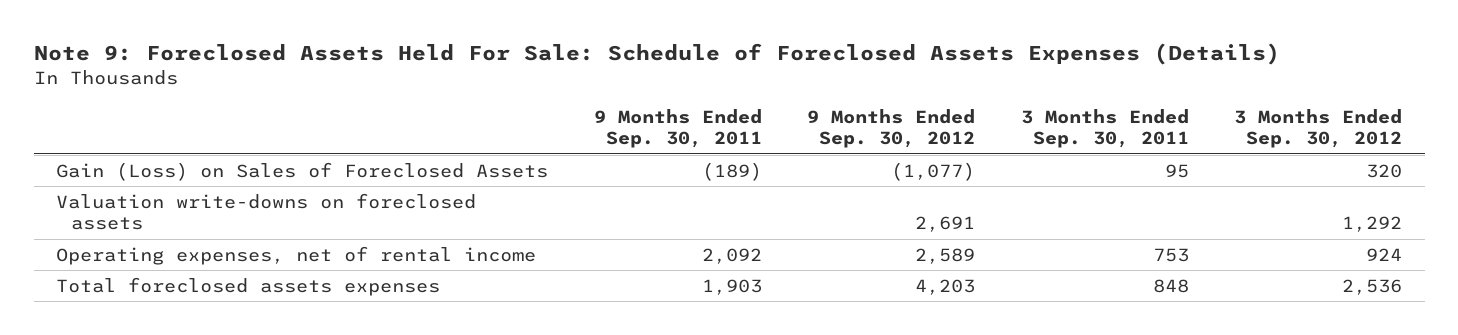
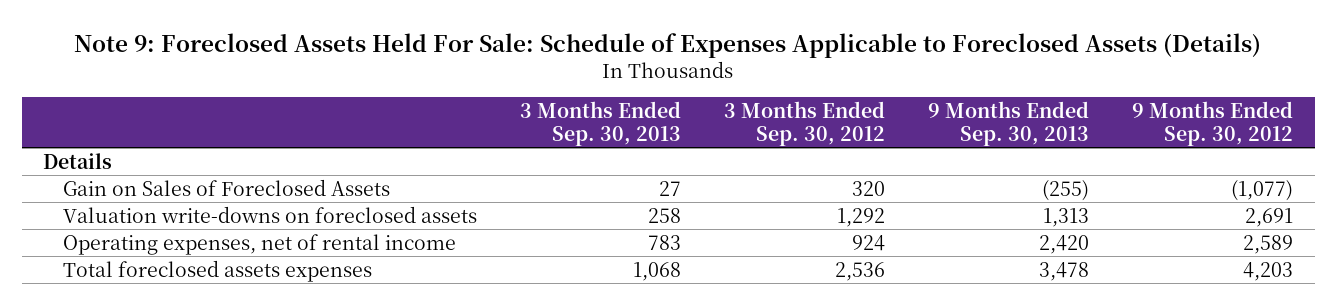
[33,43,1280,66] Note 9: Foreclosed Assets Held For Sale: Schedule of Foreclosed Assets Expenses (Details) -> [74,32,1262,58] Note 9: Foreclosed Assets Held For Sale: Schedule of Expenses Applicable to Foreclosed Assets (Details)
[593,108,762,149] 9 Months Ended Sep. 30, 2011 -> none
[1020,108,1189,149] 3 Months Ended Sep. 30, 2011 -> none
none -> [520,101,682,146] 3 Months Ended Sep. 30, 2013
none -> [928,101,1090,146] 9 Months Ended Sep. 30, 2013
none -> [43,152,113,169] Details
[56,161,549,181] Gain (Loss) on Sales of Foreclosed Assets -> [63,178,391,196] Gain on Sales of Foreclosed Assets

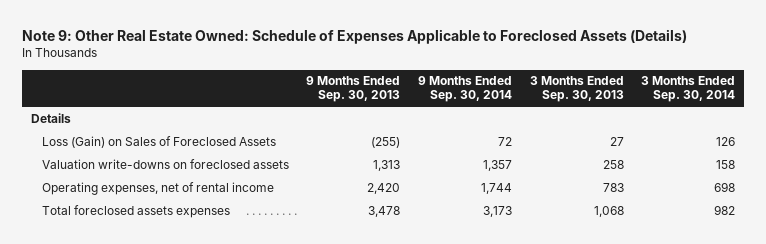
[74,32,1262,58] Note 9: Foreclosed Assets Held For Sale: Schedule of Expenses Applicable to Foreclosed Assets (Details) -> [22,29,688,45] Note 9: Other Real Estate Owned: Schedule of Expenses Applicable to Foreclosed Assets (Details)
[724,101,886,146] 3 Months Ended Sep. 30, 2012 -> none
[1132,101,1294,146] 9 Months Ended Sep. 30, 2012 -> none
none -> [417,76,512,103] 9 Months Ended Sep. 30, 2014
none -> [641,76,736,103] 3 Months Ended Sep. 30, 2014
[63,178,391,196] Gain on Sales of Foreclosed Assets -> [41,135,276,148] Loss (Gain) on Sales of Foreclosed Assets

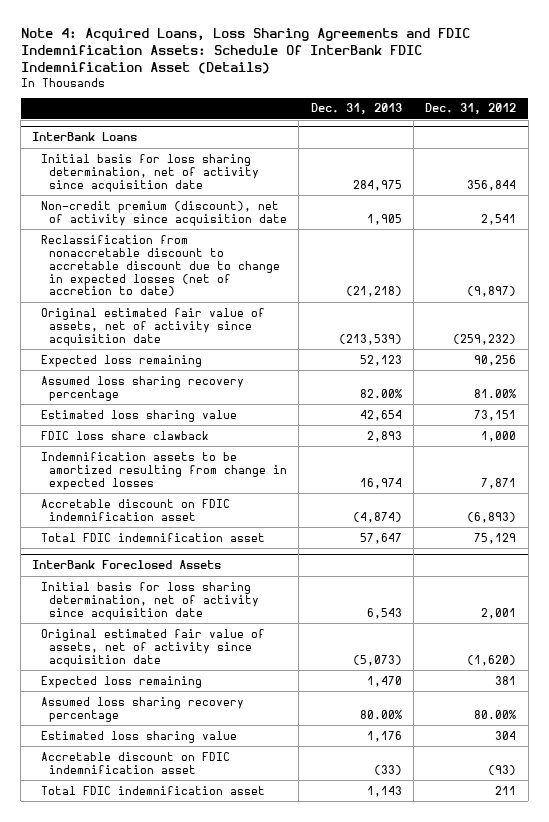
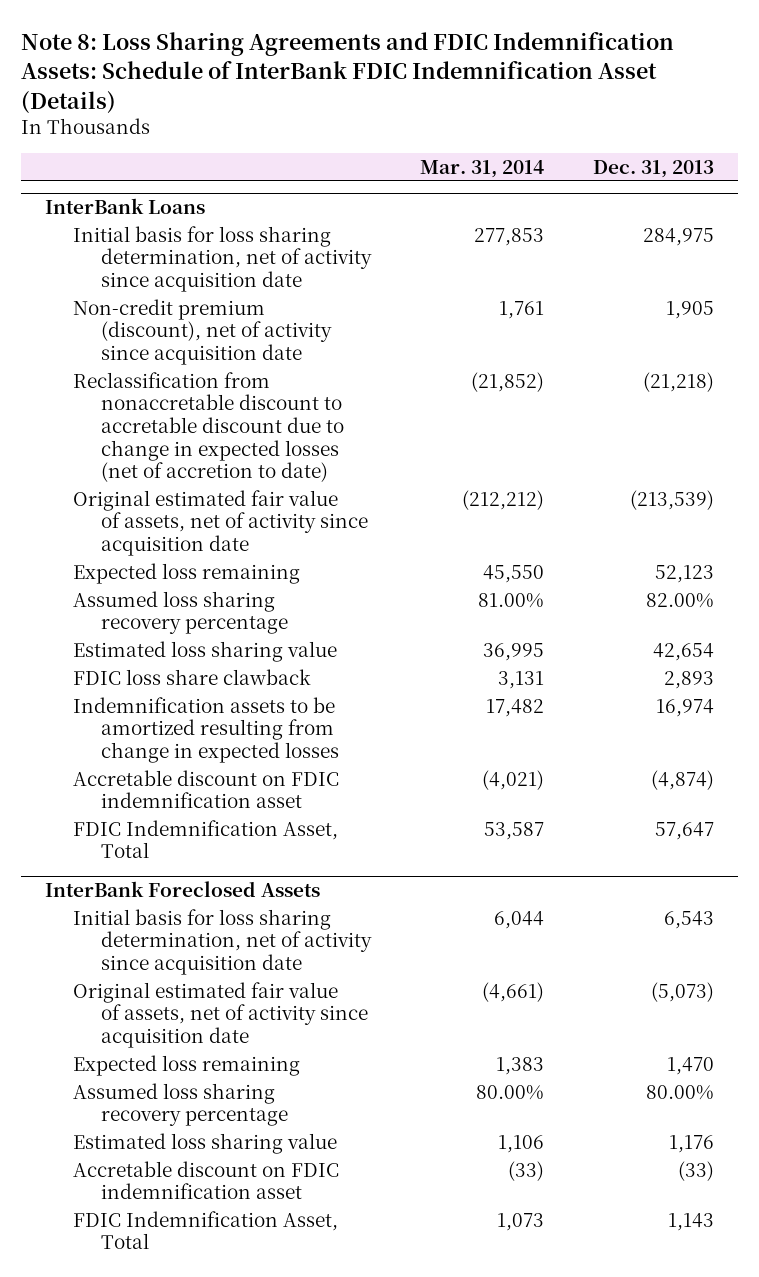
[20,27,470,74] Note 4: Acquired Loans, Loss Sharing Agreements and FDIC Indemnification Assets: Schedule Of InterBank FDIC Indemnification Asset (Details) -> [20,32,674,114] Note 8: Loss Sharing Agreements and FDIC Indemnification Assets: Schedule of InterBank FDIC Indemnification Asset (Details)
[425,103,517,115] Dec. 31, 2012 -> none
none -> [420,159,545,178] Mar. 31, 2014
[40,532,265,542] Total FDIC indemnification asset -> [73,819,339,859] FDIC Indemnification Asset, Total
[40,785,265,795] Total FDIC indemnification asset -> [73,1210,339,1250] FDIC Indemnification Asset, Total

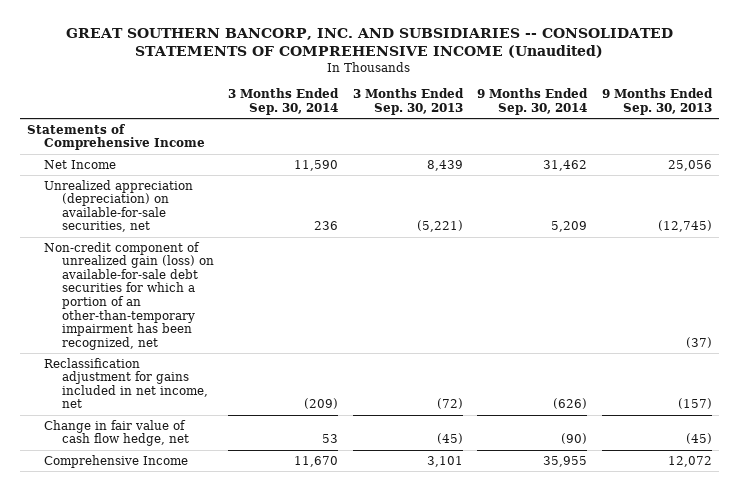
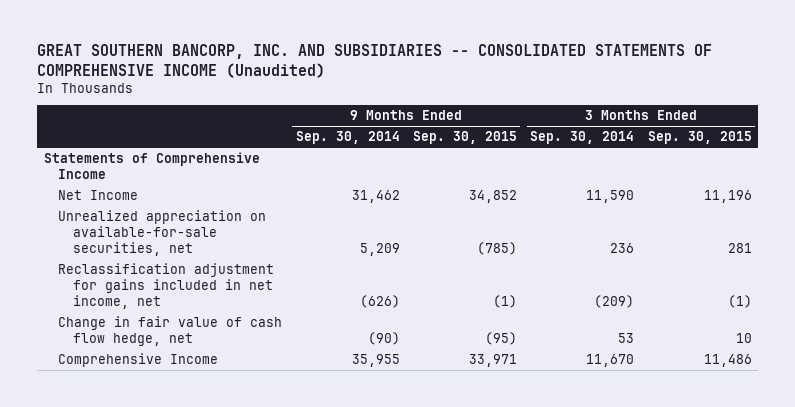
[352,88,464,115] 3 Months Ended Sep. 30, 2013 -> none
[601,88,713,115] 9 Months Ended Sep. 30, 2013 -> none
none -> [413,131,518,145] Sep. 30, 2015
none -> [647,131,752,145] Sep. 30, 2015
[44,241,214,350] Non-credit component of unrealized gain (loss) on available-for-sale debt securities for which a portion of an other-than-temporary impairment has been recognized, net -> none
[44,179,194,233] Unrealized appreciation (depreciation) on available-for-sale securities, net -> [58,210,267,256] Unrealized appreciation on available-for-sale securities, net

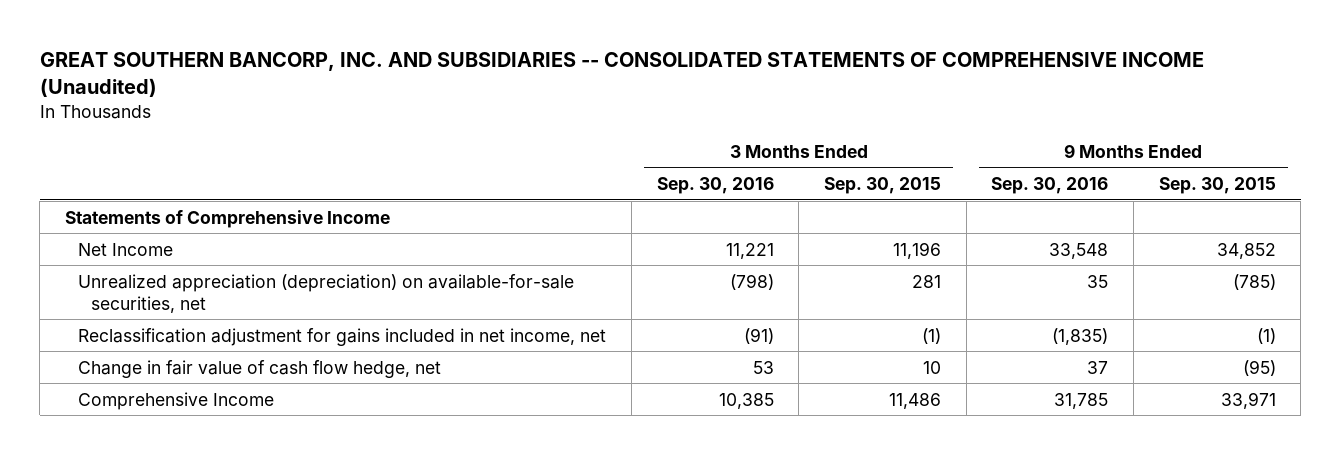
[295,131,400,145] Sep. 30, 2014 -> none
[530,131,635,145] Sep. 30, 2014 -> none
none -> [656,176,774,194] Sep. 30, 2016
none -> [991,176,1109,194] Sep. 30, 2016
[58,210,267,256] Unrealized appreciation on available-for-sale securities, net -> [78,273,575,313] Unrealized appreciation (depreciation) on available-for-sale securities, net

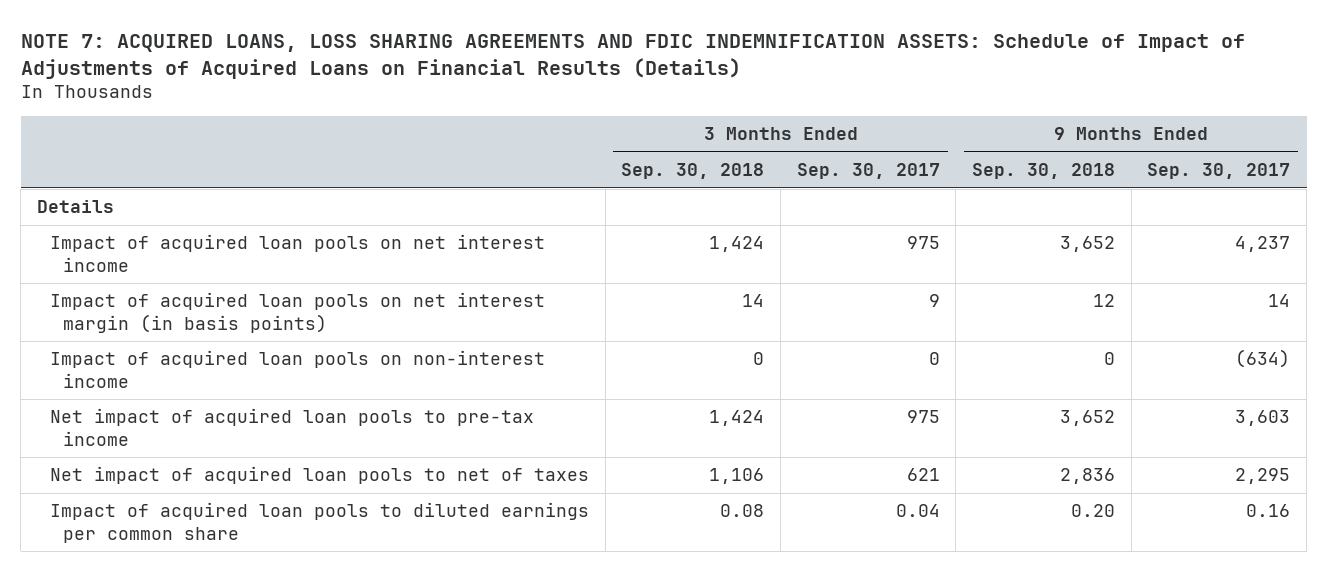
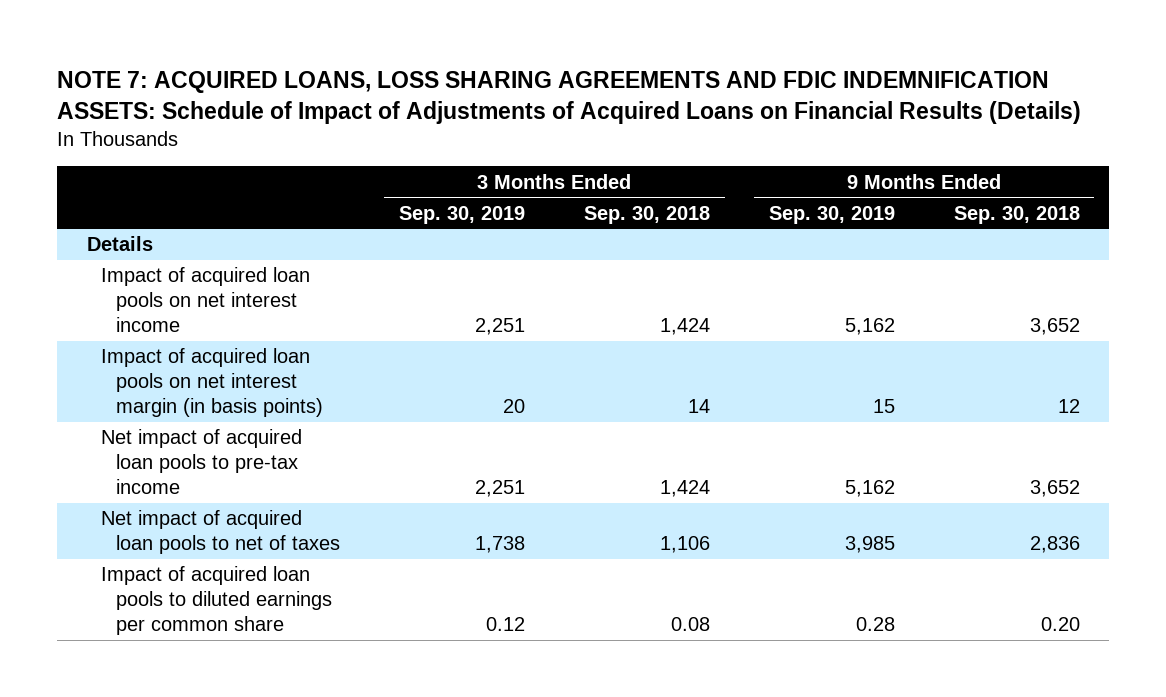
[796,163,940,180] Sep. 30, 2017 -> none
[1147,163,1291,180] Sep. 30, 2017 -> none
none -> [398,205,525,224] Sep. 30, 2019
none -> [768,205,895,224] Sep. 30, 2019
[50,350,546,388] Impact of acquired loan pools on non-interest income -> none

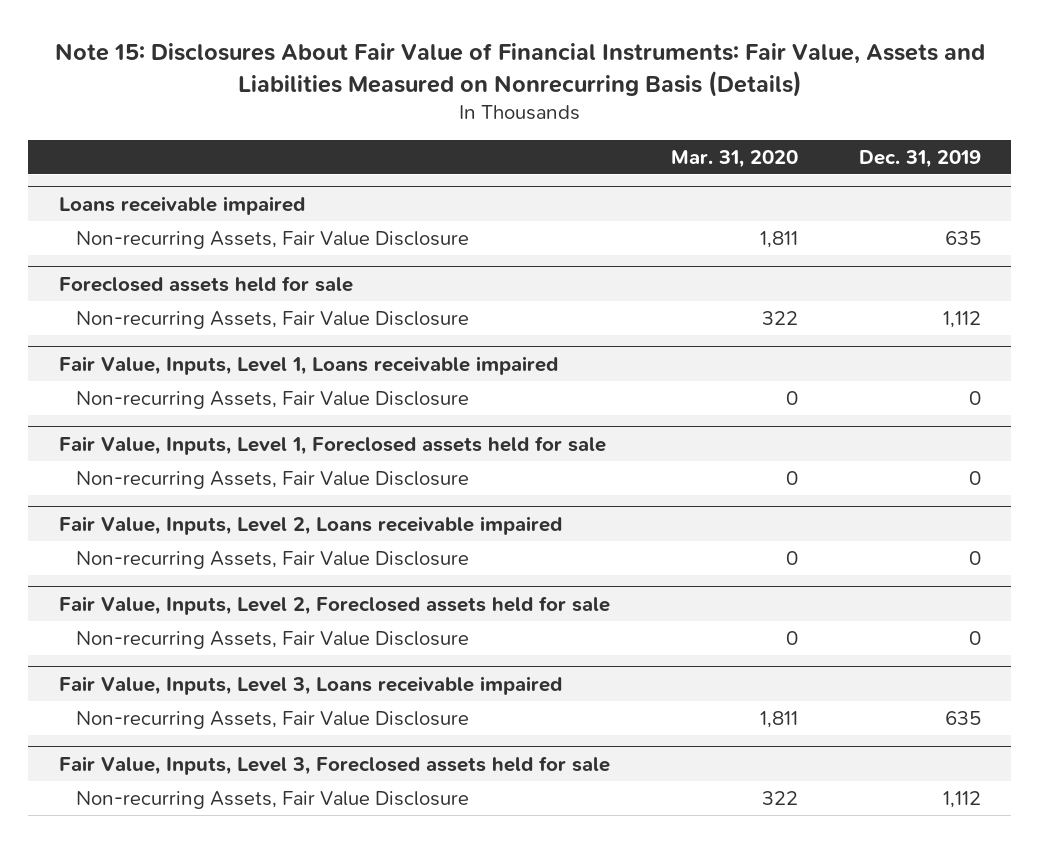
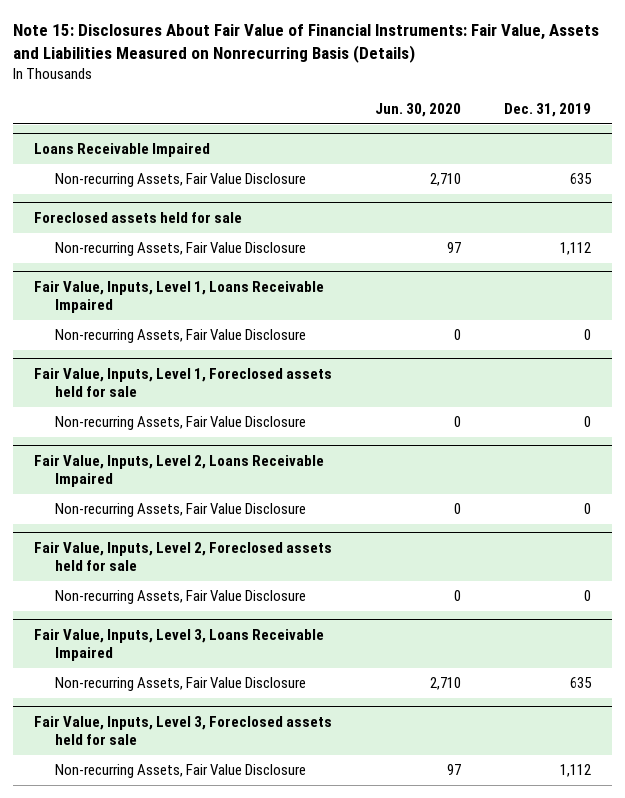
[670,149,798,168] Mar. 31, 2020 -> none
none -> [374,103,461,118] Jun. 30, 2020
[58,195,305,215] Loans receivable impaired -> [34,143,211,158] Loans Receivable Impaired
[58,355,558,375] Fair Value, Inputs, Level 1, Loans receivable impaired -> [34,281,325,314] Fair Value, Inputs, Level 1, Loans Receivable Impaired
[58,515,562,535] Fair Value, Inputs, Level 2, Loans receivable impaired -> [34,455,325,488] Fair Value, Inputs, Level 2, Loans Receivable Impaired
[58,675,562,695] Fair Value, Inputs, Level 3, Loans receivable impaired -> [34,629,325,662] Fair Value, Inputs, Level 3, Loans Receivable Impaired

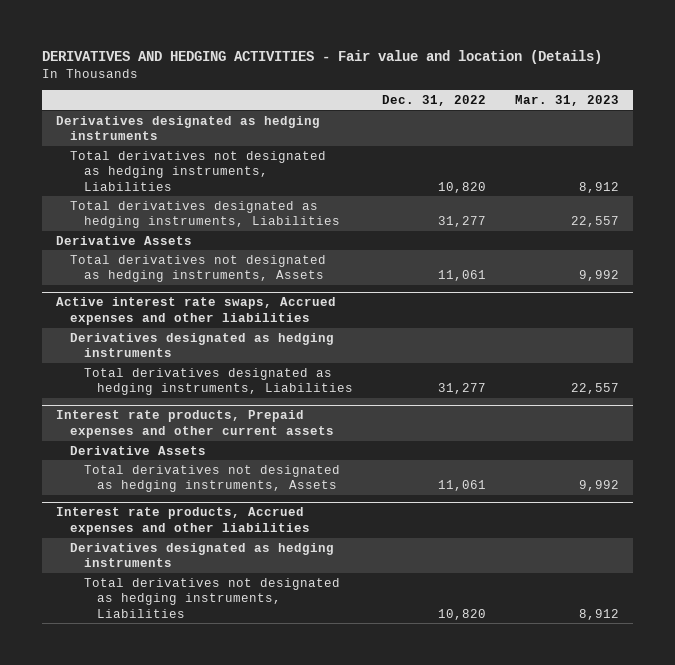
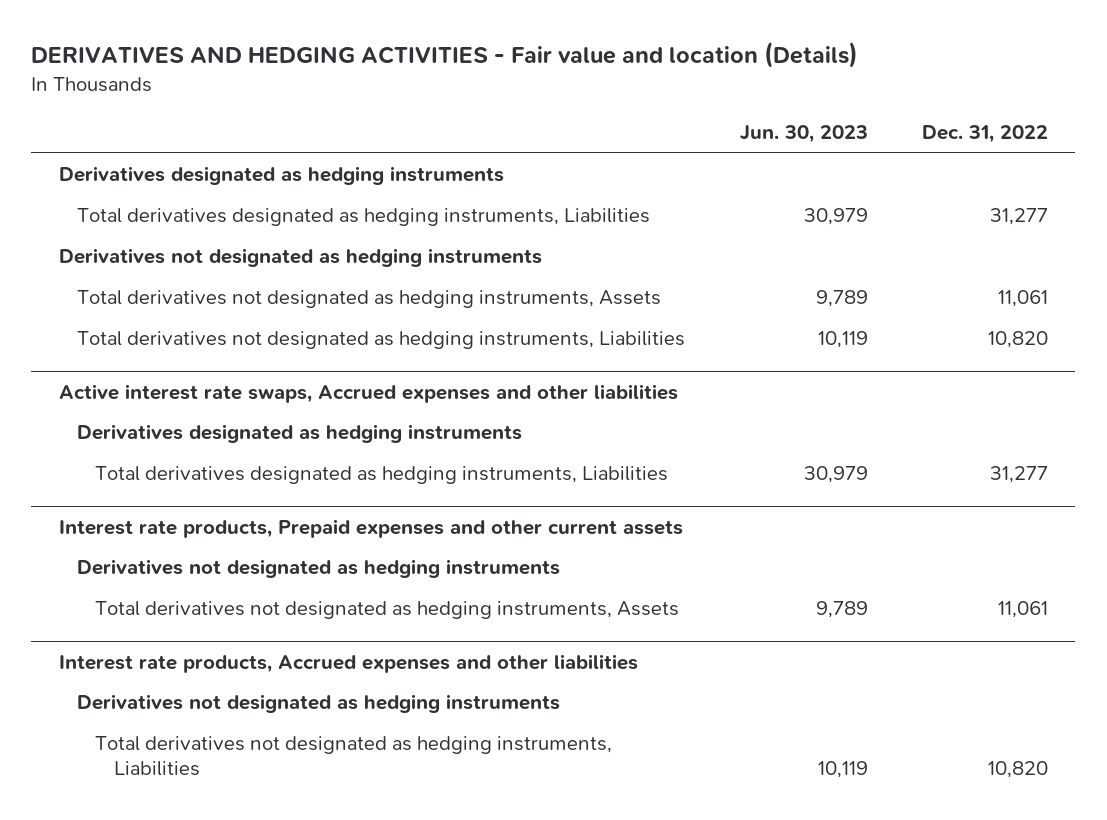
[514,95,619,107] Mar. 31, 2023 -> none
none -> [739,125,868,144] Jun. 30, 2023
[56,235,193,245] Derivative Assets -> none
none -> [58,248,542,268] Derivatives not designated as hedging instruments
[69,150,326,191] Total derivatives not designated as hedging instruments, Liabilities -> [77,331,686,350] Total derivatives not designated as hedging instruments, Liabilities
[69,445,206,455] Derivative Assets -> none
none -> [77,559,561,579] Derivatives not designated as hedging instruments
[69,542,334,568] Derivatives designated as hedging instruments -> [77,694,561,714] Derivatives not designated as hedging instruments

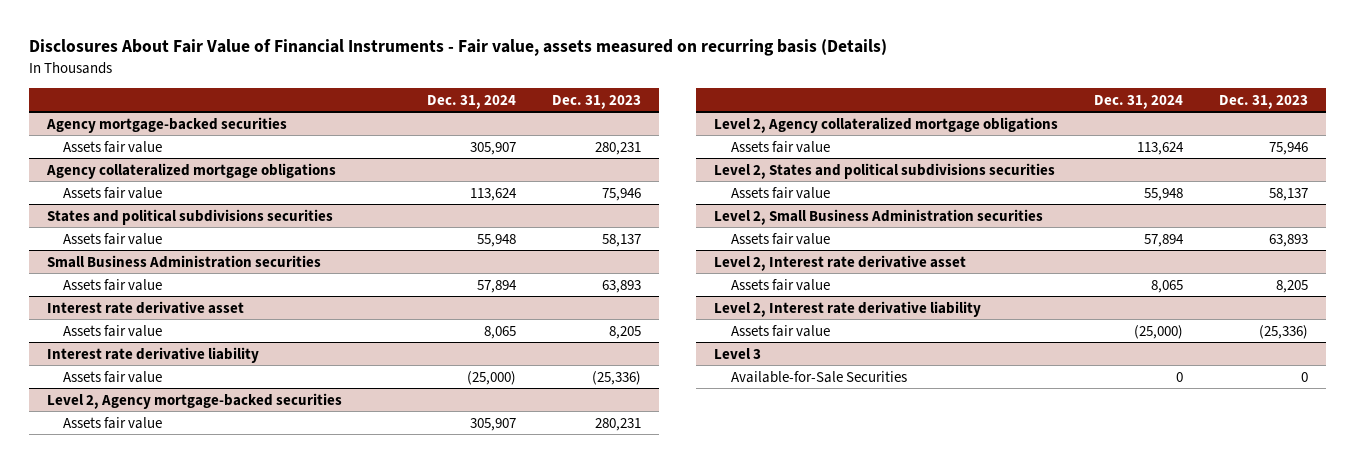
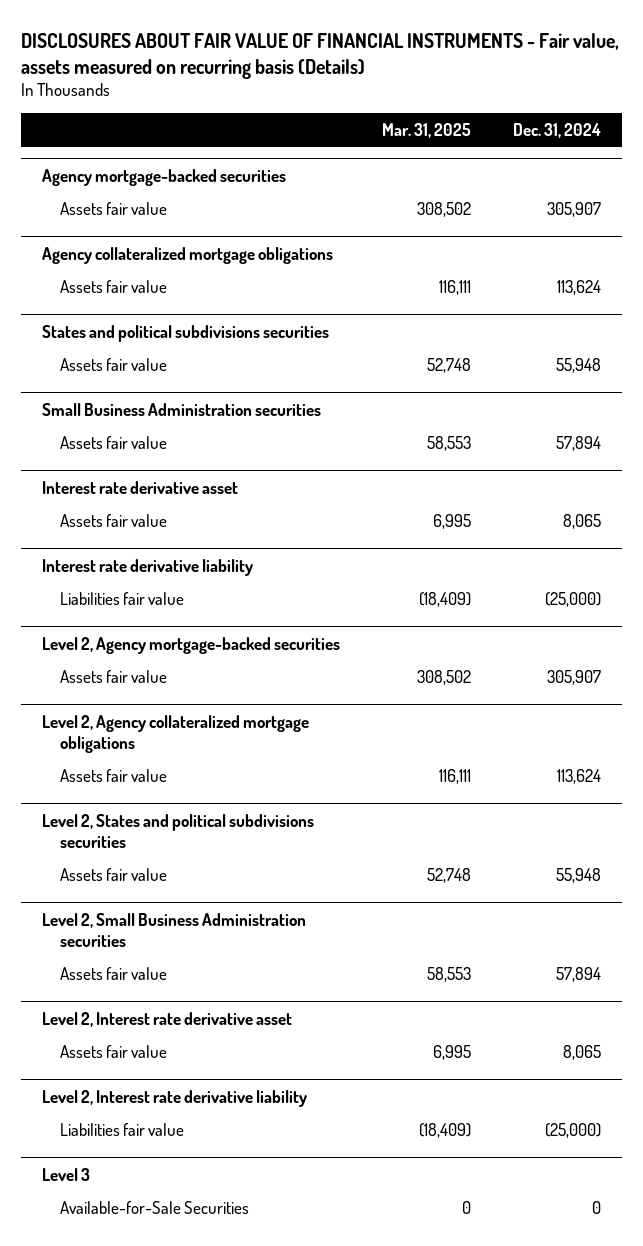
[28,39,887,57] Disclosures About Fair Value of Financial Instruments - Fair value, assets measured on recurring basis (Details) -> [21,32,620,79] DISCLOSURES ABOUT FAIR VALUE OF FINANCIAL INSTRUMENTS - Fair value, assets measured on recurring basis (Details)
[551,94,641,109] Dec. 31, 2023 -> none
none -> [381,123,471,139] Mar. 31, 2025
[63,370,163,383] Assets fair value -> [60,591,185,605] Liabilities fair value
[730,324,830,337] Assets fair value -> [60,1122,185,1136] Liabilities fair value

